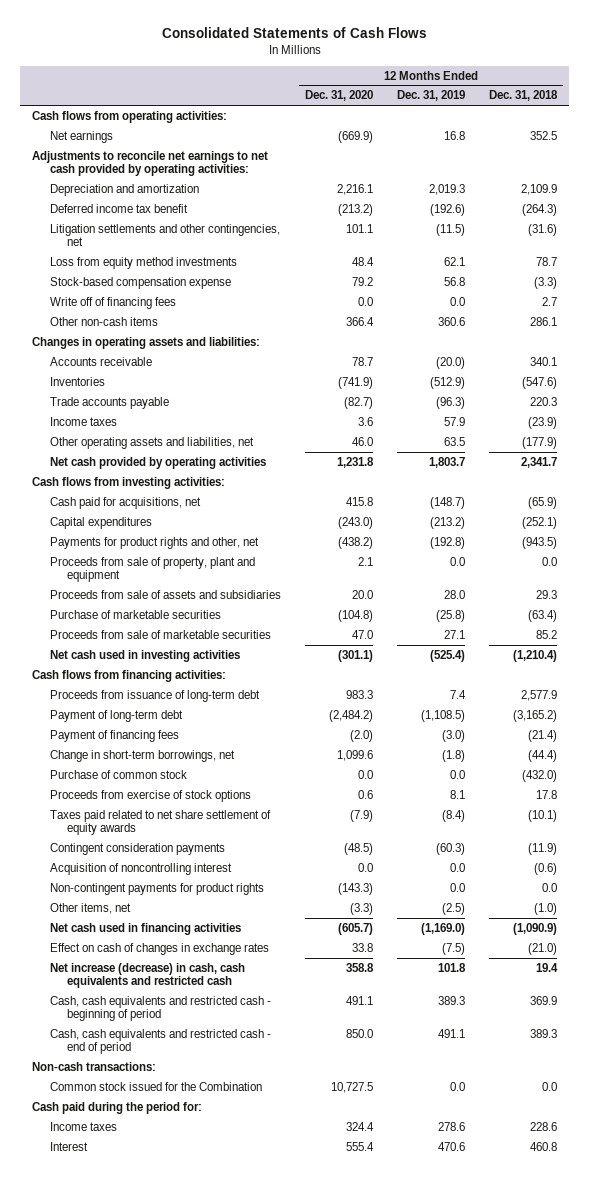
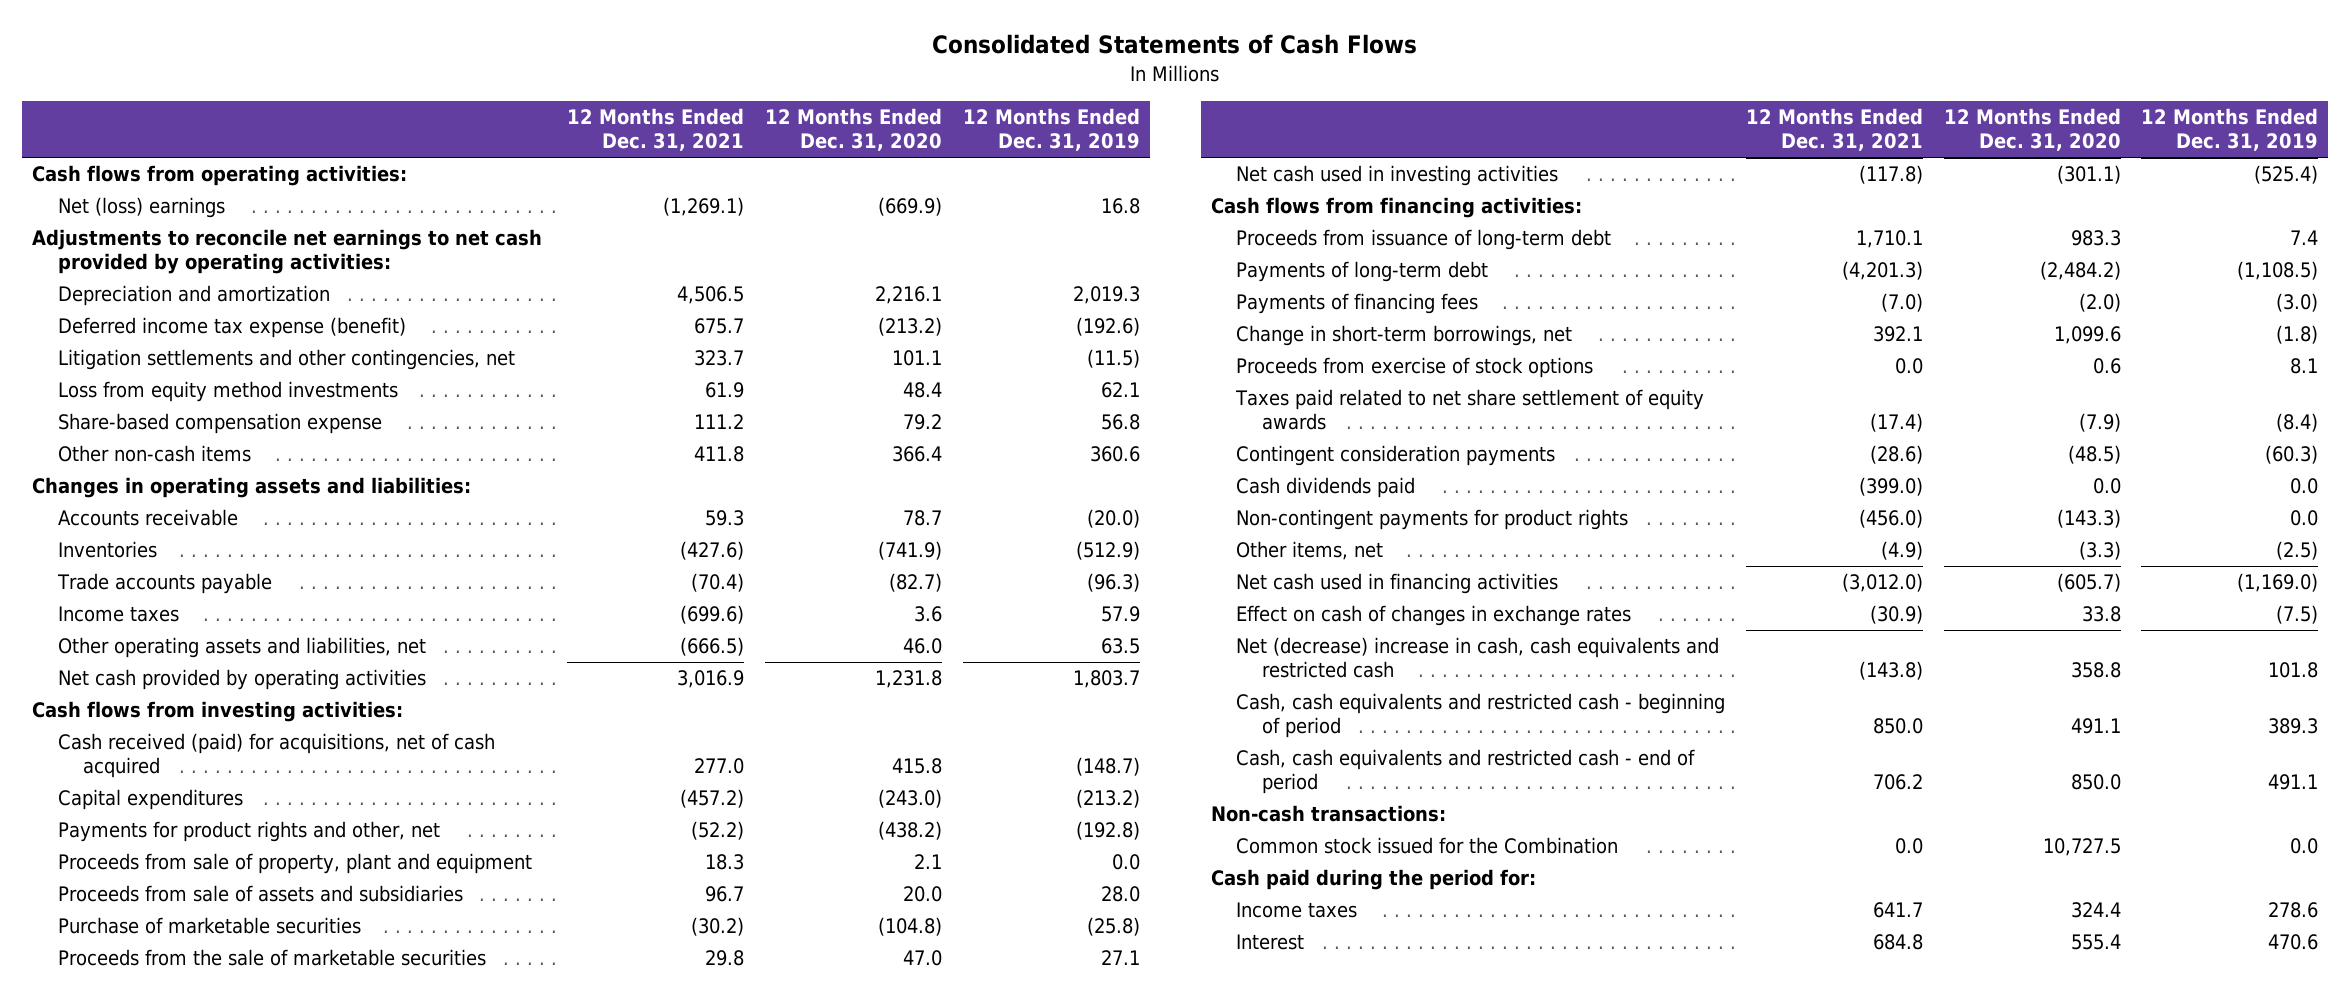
[488,90,558,102] Dec. 31, 2018 -> none
none -> [567,108,745,152] 12 Months Ended Dec. 31, 2021
[49,130,113,143] Net earnings -> [57,197,225,219] Net (loss) earnings
[49,203,188,213] Deferred income tax benefit -> [57,317,406,339] Deferred income tax expense (benefit)
[49,296,176,309] Write off of financing fees -> none
[49,276,231,289] Stock-based compensation expense -> [57,413,382,435] Share-based compensation expense
[49,496,201,509] Cash paid for acquisitions, net -> [57,733,495,779] Cash received (paid) for acquisitions, net of cash acquired
[49,629,271,639] Proceeds from sale of marketable securities -> [57,949,486,967] Proceeds from the sale of marketable securities
[49,709,183,722] Payment of long-term debt -> [1236,261,1489,283] Payments of long-term debt
[49,729,179,742] Payment of financing fees -> [1236,293,1479,315] Payments of financing fees
[49,769,187,779] Purchase of common stock -> none
[49,862,232,875] Acquisition of noncontrolling interest -> [1236,477,1416,499] Cash dividends paid
[49,962,245,989] Net increase (decrease) in cash, cash equivalents and restricted cash -> [1236,637,1720,679] Net (decrease) increase in cash, cash equivalents and restricted cash

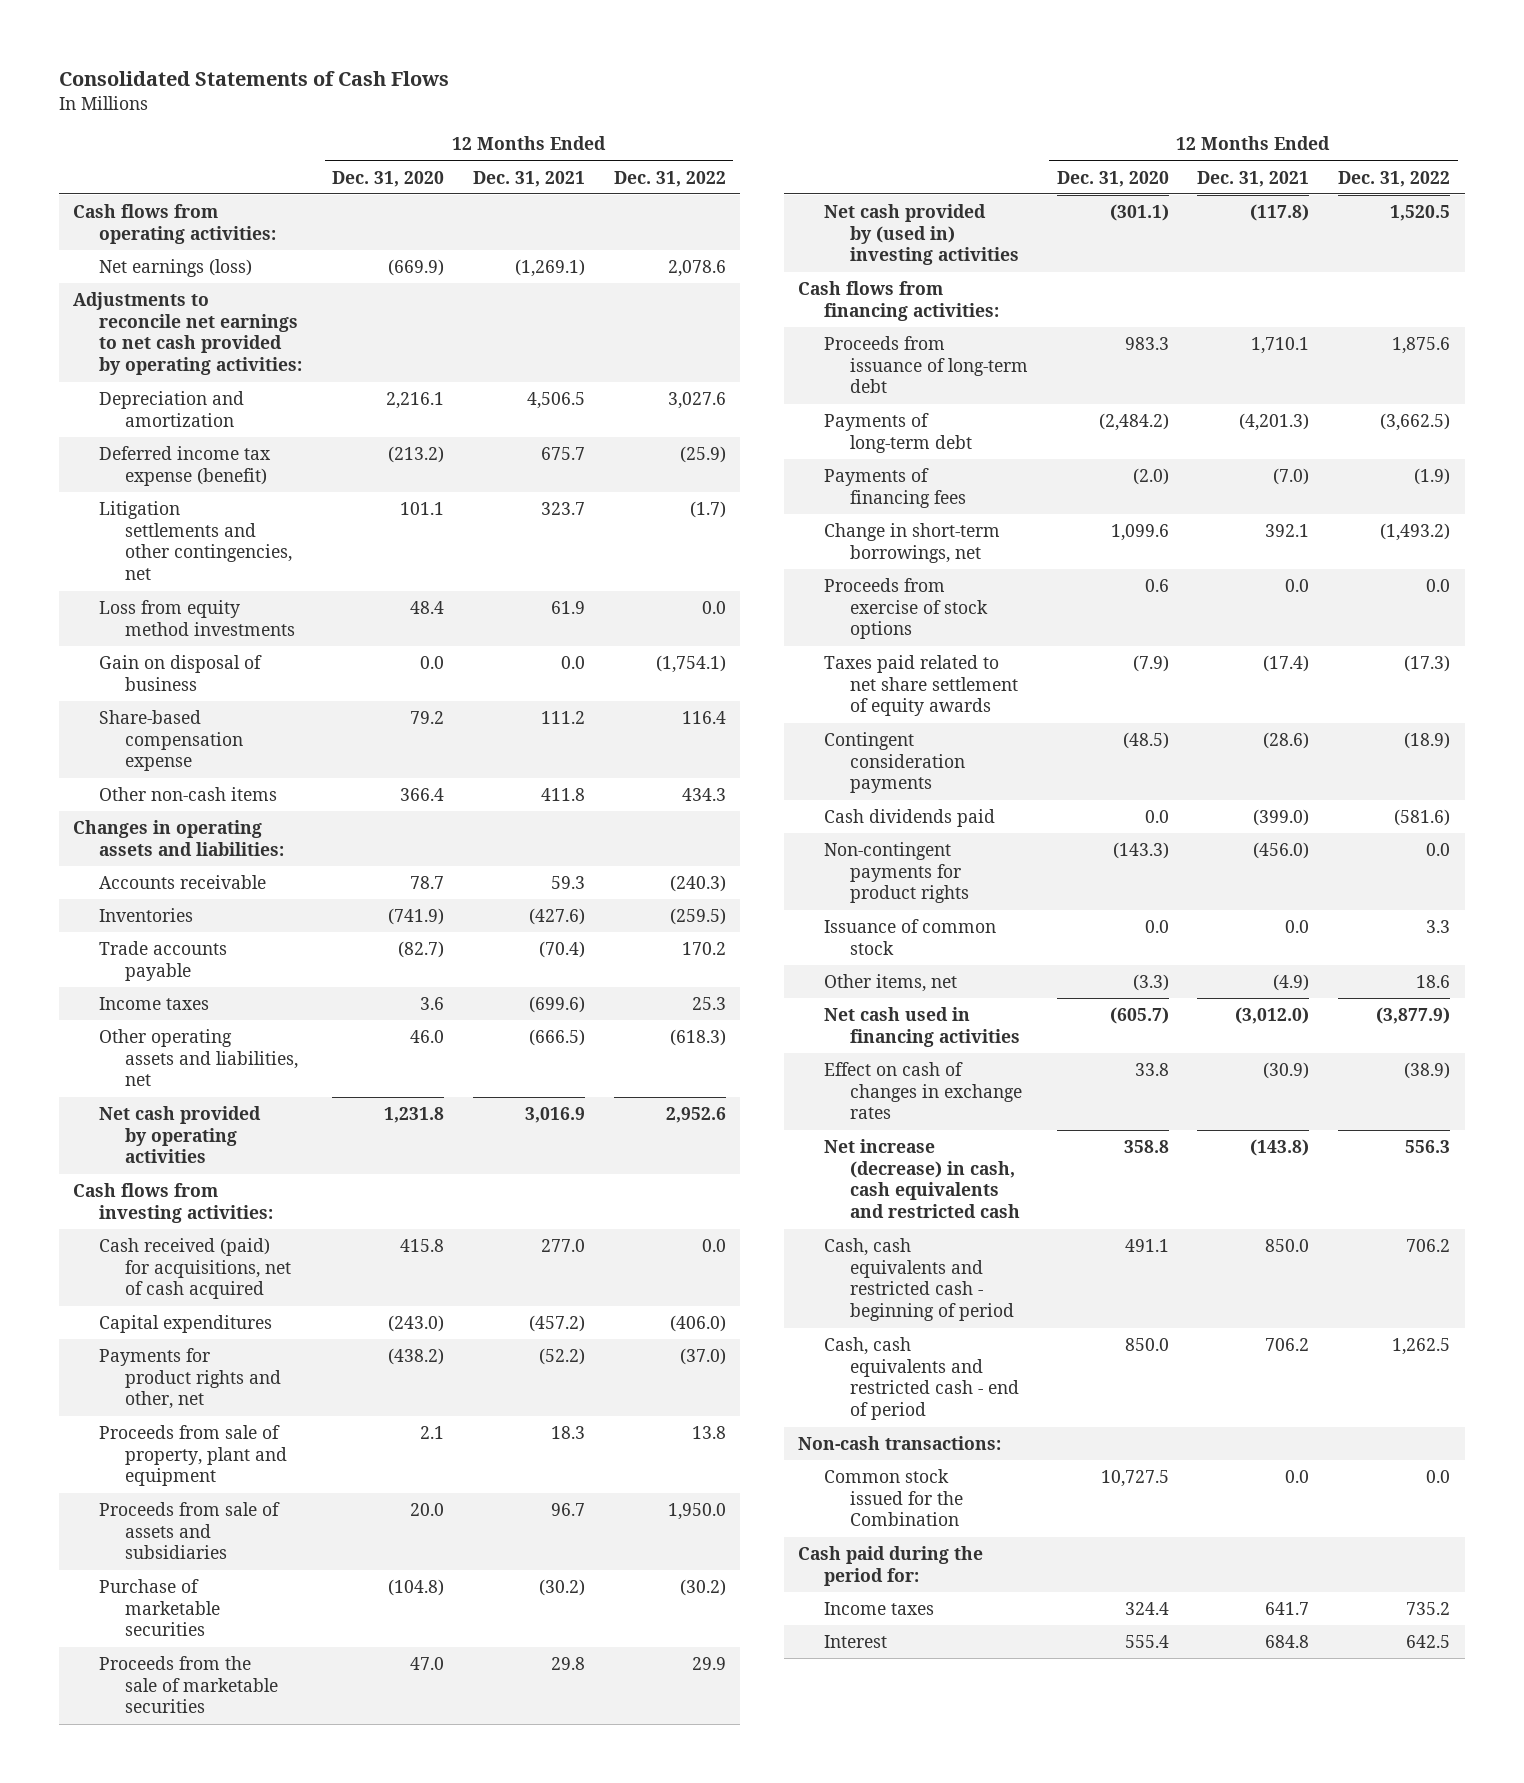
[962,108,1140,152] 12 Months Ended Dec. 31, 2019 -> none
none -> [613,170,726,187] Dec. 31, 2022
[57,197,225,219] Net (loss) earnings -> [99,258,253,277] Net earnings (loss)
none -> [99,654,263,691] Gain on disposal of business
[1236,165,1559,187] Net cash used in investing activities -> [823,203,1019,266] Net cash provided by (used in) investing activities
none -> [823,918,996,955] Issuance of common stock
[1236,637,1720,679] Net (decrease) increase in cash, cash equivalents and restricted cash -> [823,1138,1020,1219] Net increase (decrease) in cash, cash equivalents and restricted cash

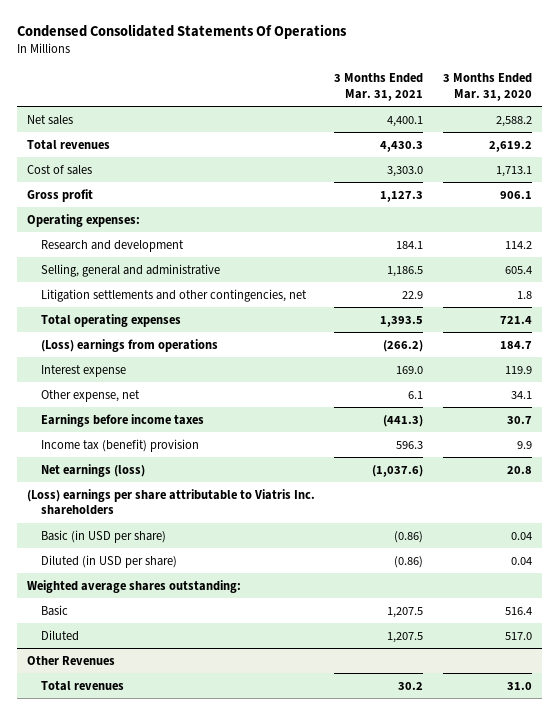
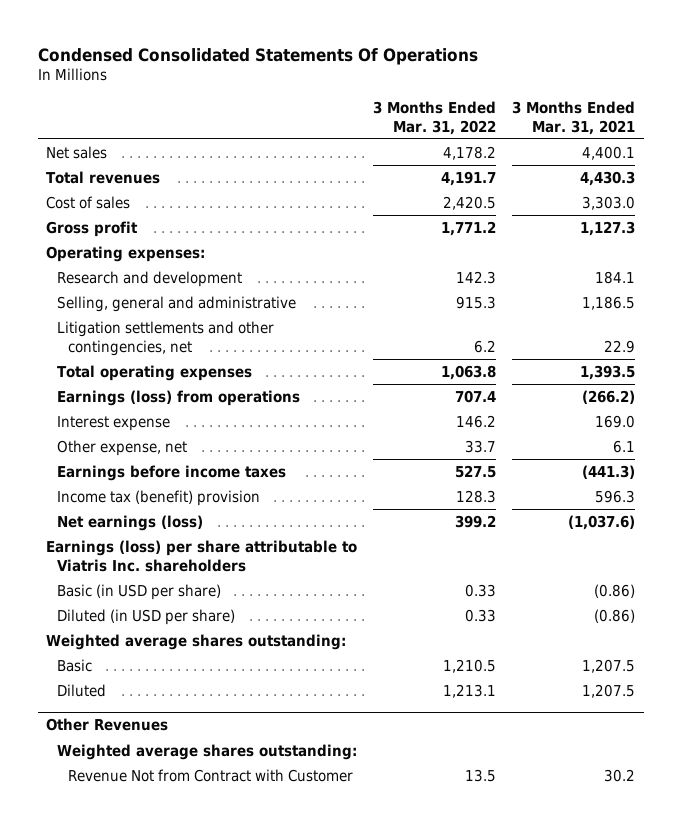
[443,73,533,101] 3 Months Ended Mar. 31, 2020 -> none
none -> [373,101,497,135] 3 Months Ended Mar. 31, 2022
[40,338,218,352] (Loss) earnings from operations -> [56,390,300,407] Earnings (loss) from operations
[26,488,315,516] (Loss) earnings per share attributable to Viatris Inc. shareholders -> [45,540,357,572] Earnings (loss) per share attributable to Viatris Inc. shareholders
[40,680,124,691] Total revenues -> none
none -> [56,744,357,761] Weighted average shares outstanding:
none -> [67,769,353,783] Revenue Not from Contract with Customer

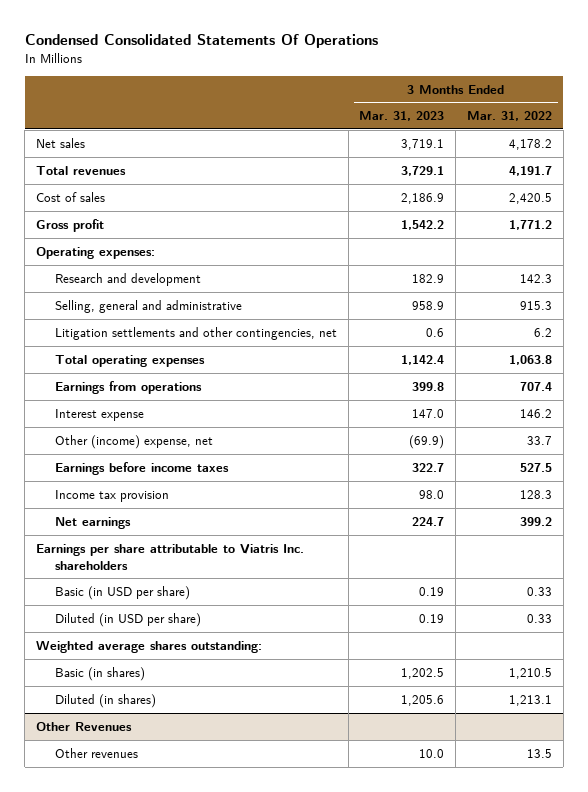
[512,101,636,135] 3 Months Ended Mar. 31, 2021 -> none
none -> [359,111,445,122] Mar. 31, 2023
[56,390,300,407] Earnings (loss) from operations -> [54,380,202,394] Earnings from operations
[56,440,187,457] Other expense, net -> [54,434,213,449] Other (income) expense, net
[56,490,260,507] Income tax (benefit) provision -> [54,489,169,502] Income tax provision
[56,515,203,532] Net earnings (loss) -> [54,516,131,529] Net earnings
[45,540,357,572] Earnings (loss) per share attributable to Viatris Inc. shareholders -> [36,543,305,570] Earnings per share attributable to Viatris Inc. shareholders
[56,659,92,673] Basic -> [54,666,145,681] Basic (in shares)
[56,684,106,698] Diluted -> [54,693,156,708] Diluted (in shares)
[56,744,357,761] Weighted average shares outstanding: -> none
[67,769,353,783] Revenue Not from Contract with Customer -> [54,747,138,758] Other revenues

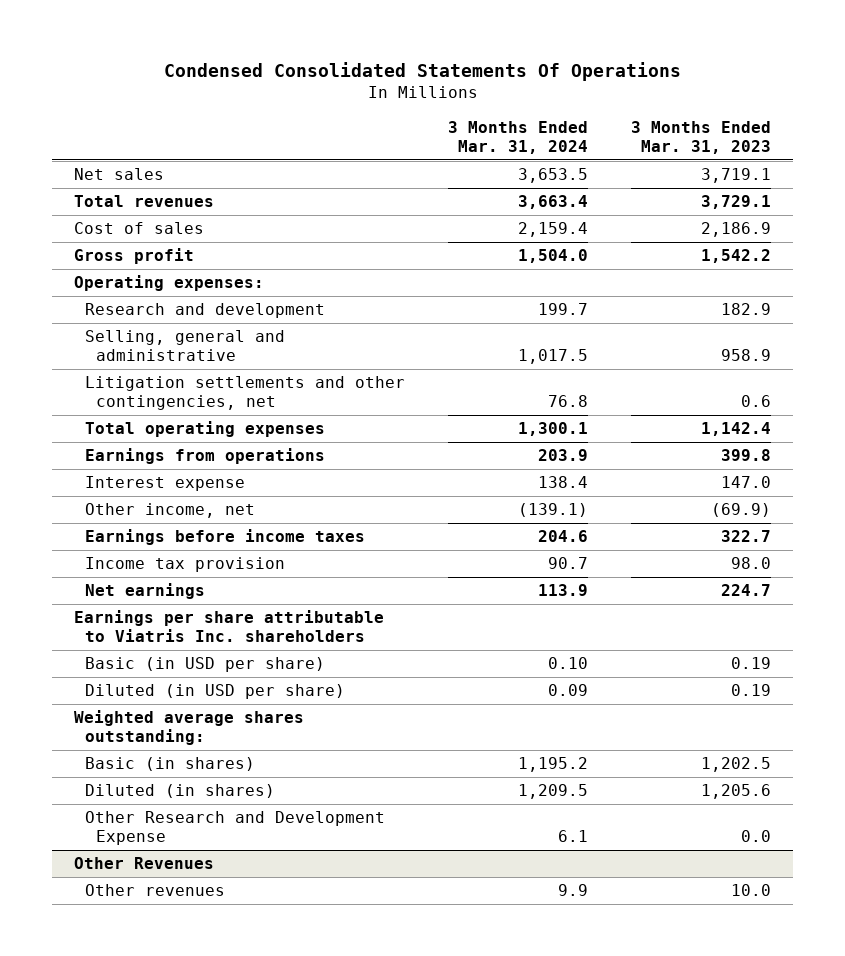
[467,111,553,122] Mar. 31, 2022 -> none
none -> [448,120,589,155] 3 Months Ended Mar. 31, 2024
[54,434,213,449] Other (income) expense, net -> [84,503,255,519] Other income, net
none -> [84,811,385,846] Other Research and Development Expense

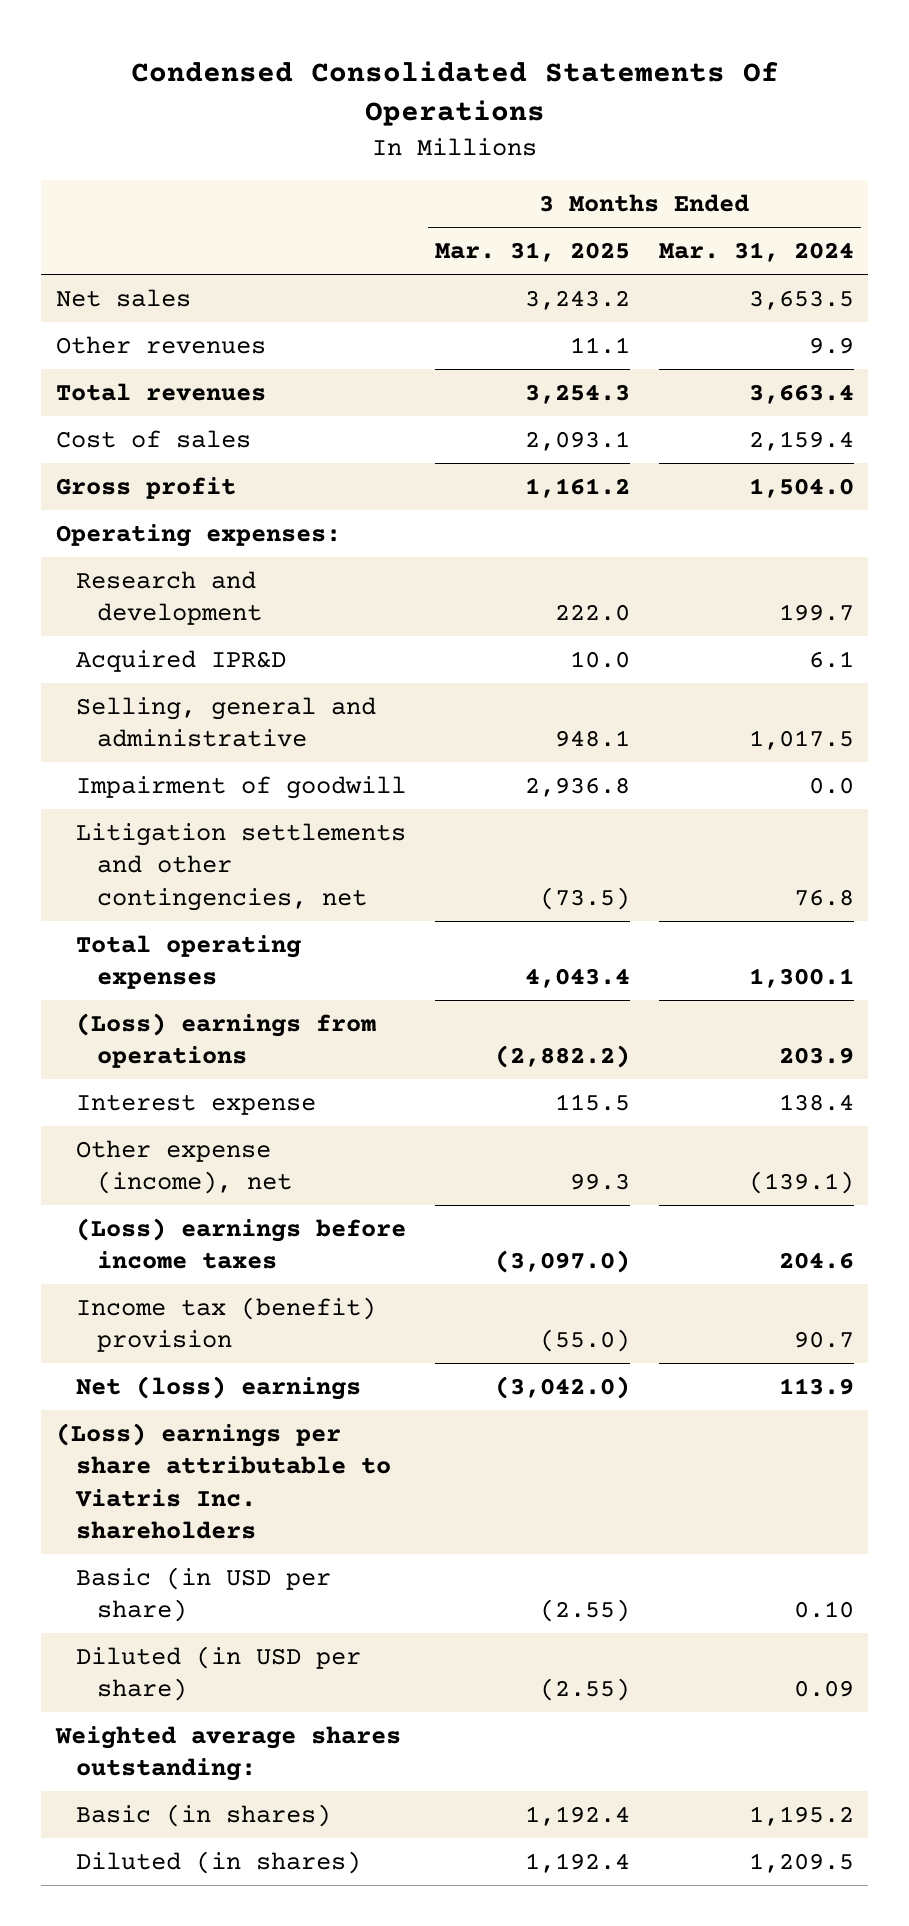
[631,120,772,155] 3 Months Ended Mar. 31, 2023 -> none
none -> [435,242,631,263] Mar. 31, 2025
none -> [55,335,266,354] Other revenues
none -> [76,649,287,672] Acquired IPR&D
none -> [76,775,407,799] Impairment of goodwill
[84,448,325,465] Earnings from operations -> [76,1012,377,1069] (Loss) earnings from operations
[84,503,255,519] Other income, net -> [76,1139,293,1195] Other expense (income), net
[84,529,365,546] Earnings before income taxes -> [76,1217,407,1270] (Loss) earnings before income taxes
[84,557,285,573] Income tax provision -> [76,1296,377,1353] Income tax (benefit) provision
[84,583,205,600] Net earnings -> [76,1375,362,1400] Net (loss) earnings
[73,610,384,643] Earnings per share attributable to Viatris Inc. shareholders -> [55,1422,392,1539] (Loss) earnings per share attributable to Viatris Inc. shareholders
[84,811,385,846] Other Research and Development Expense -> none
[73,857,214,870] Other Revenues -> none
[84,884,225,897] Other revenues -> none

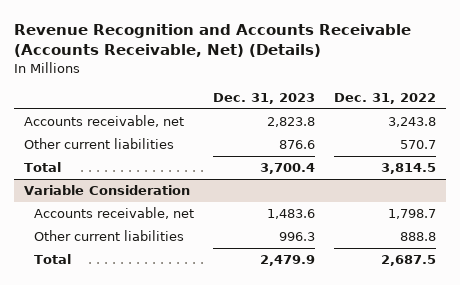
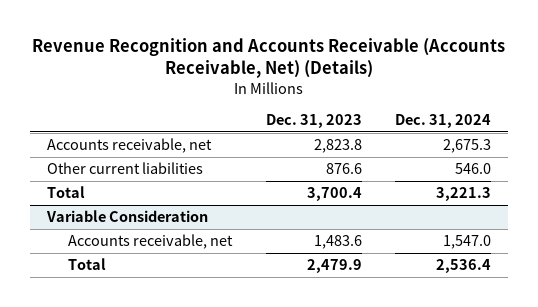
[334,93,437,105] Dec. 31, 2022 -> none
none -> [395,114,492,129] Dec. 31, 2024
[34,230,185,242] Other current liabilities -> none

